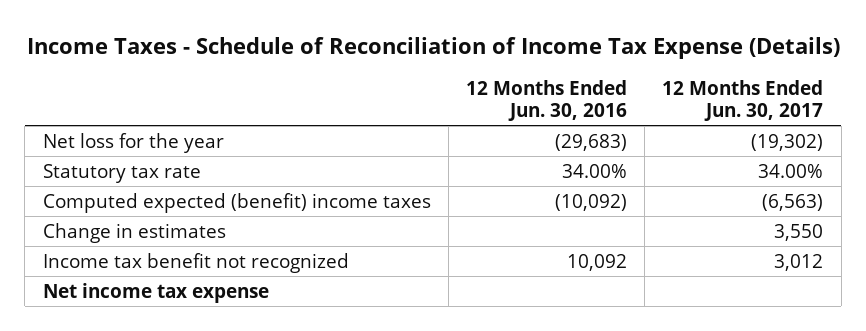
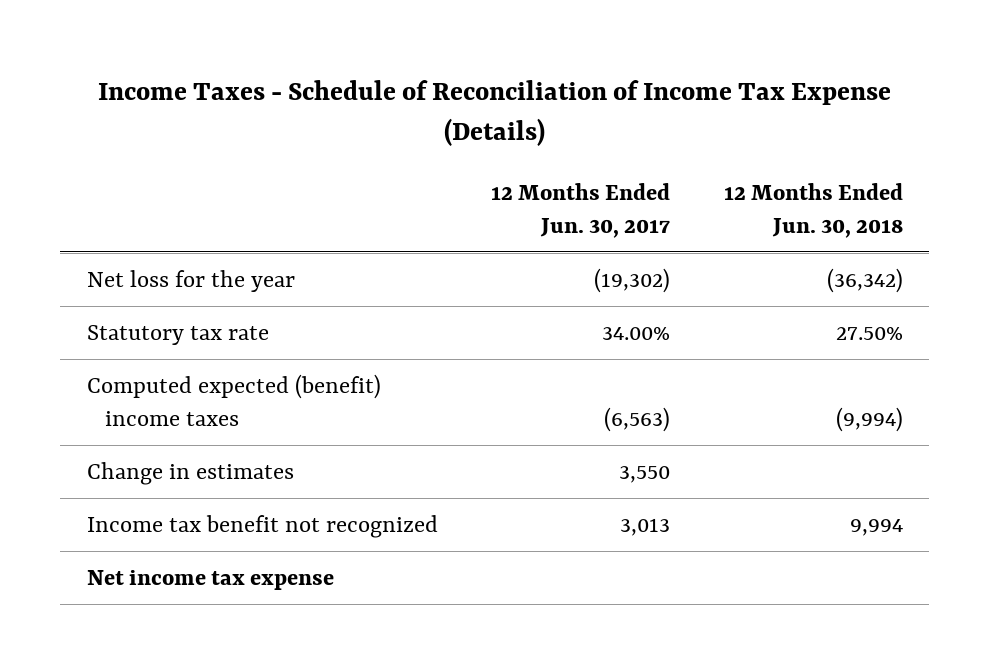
[465,79,627,122] 12 Months Ended Jun. 30, 2016 -> none
none -> [723,182,903,238] 12 Months Ended Jun. 30, 2018
[774,253,824,271] 3,012 -> [620,517,671,536] 3,013

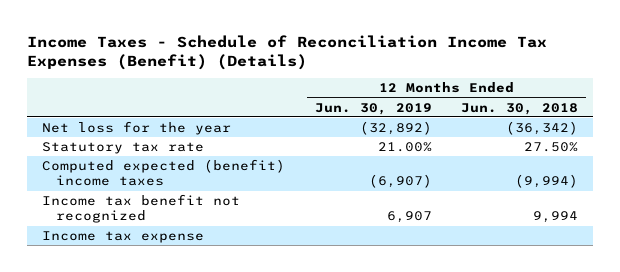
[97,80,891,147] Income Taxes - Schedule of Reconciliation of Income Tax Expense (Details) -> [27,34,548,70] Income Taxes - Schedule of Reconciliation Income Tax Expenses (Benefit) (Details)
[491,182,671,238] 12 Months Ended Jun. 30, 2017 -> none
none -> [314,102,432,115] Jun. 30, 2019
[87,461,295,485] Change in estimates -> none
[87,569,335,590] Net income tax expense -> [42,230,205,243] Income tax expense

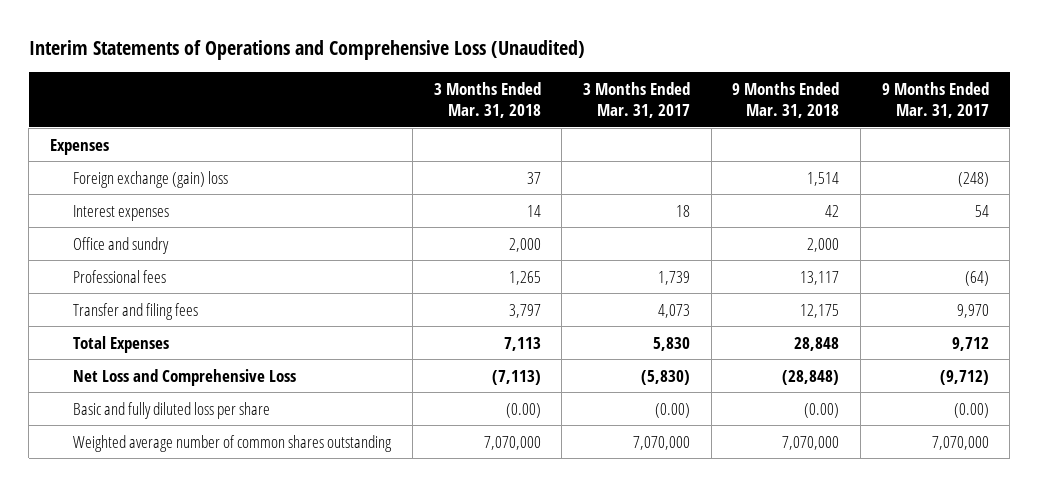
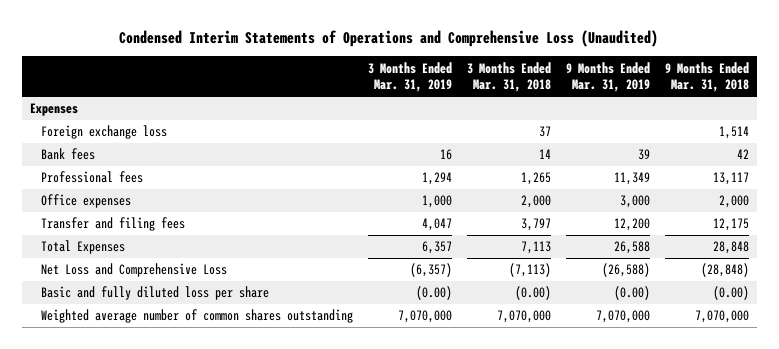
[28,40,585,61] Interim Statements of Operations and Comprehensive Loss (Unaudited) -> [119,29,659,47] Condensed Interim Statements of Operations and Comprehensive Loss (Unaudited)
[583,81,691,119] 3 Months Ended Mar. 31, 2017 -> none
[881,81,989,119] 9 Months Ended Mar. 31, 2017 -> none
none -> [368,61,453,93] 3 Months Ended Mar. 31, 2019
none -> [566,61,651,93] 9 Months Ended Mar. 31, 2019
[73,236,170,254] Office and sundry -> none
[73,170,229,188] Foreign exchange (gain) loss -> [41,125,168,140] Foreign exchange loss
[73,204,170,221] Interest expenses -> [41,148,96,161] Bank fees
none -> [41,194,132,209] Office expenses

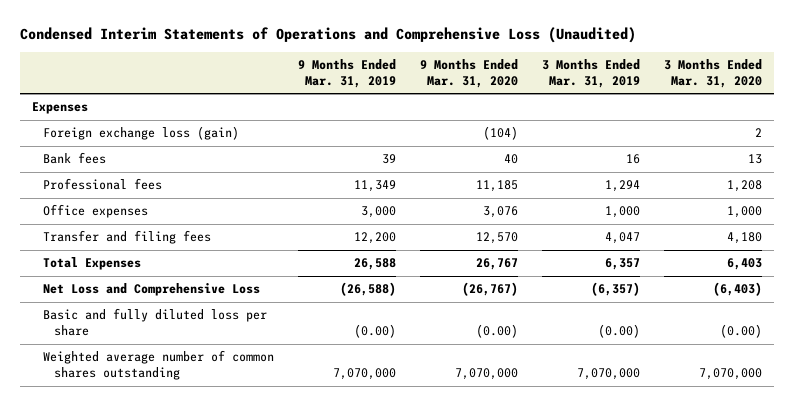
[467,61,552,93] 3 Months Ended Mar. 31, 2018 -> none
[665,61,750,93] 9 Months Ended Mar. 31, 2018 -> none
none -> [420,58,519,88] 9 Months Ended Mar. 31, 2020
none -> [664,58,763,88] 3 Months Ended Mar. 31, 2020
[41,125,168,140] Foreign exchange loss -> [43,126,240,141] Foreign exchange loss (gain)

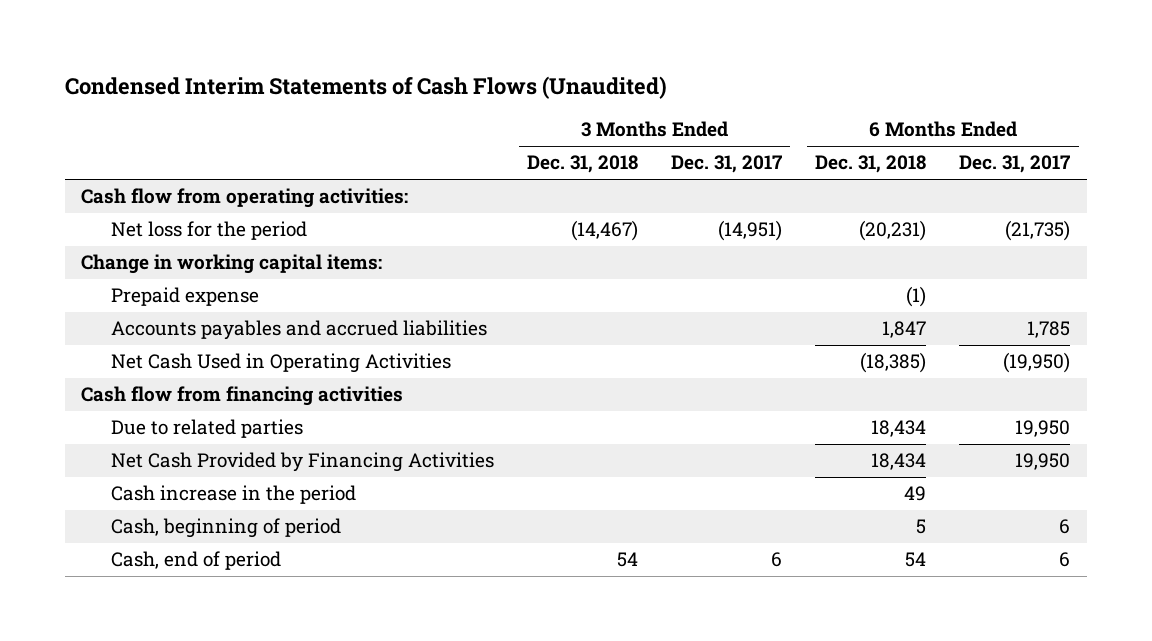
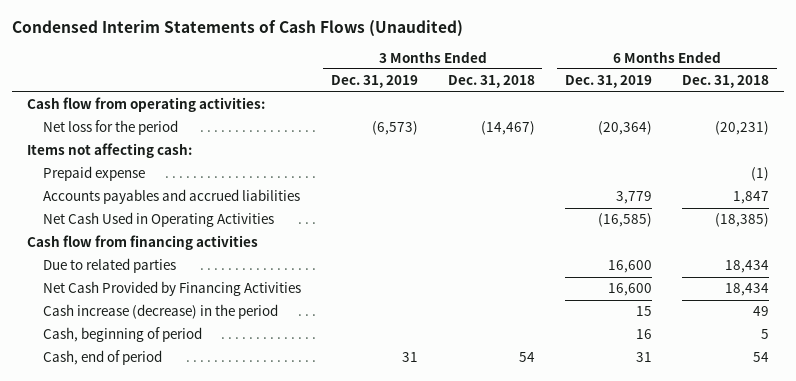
[671,155,783,174] Dec. 31, 2017 -> none
[959,155,1071,174] Dec. 31, 2017 -> none
none -> [330,75,418,89] Dec. 31, 2019
none -> [565,75,653,89] Dec. 31, 2019
[81,254,383,275] Change in working capital items: -> none
none -> [26,143,192,159] Items not affecting cash:
[110,485,356,505] Cash increase in the period -> [42,304,278,320] Cash increase (decrease) in the period

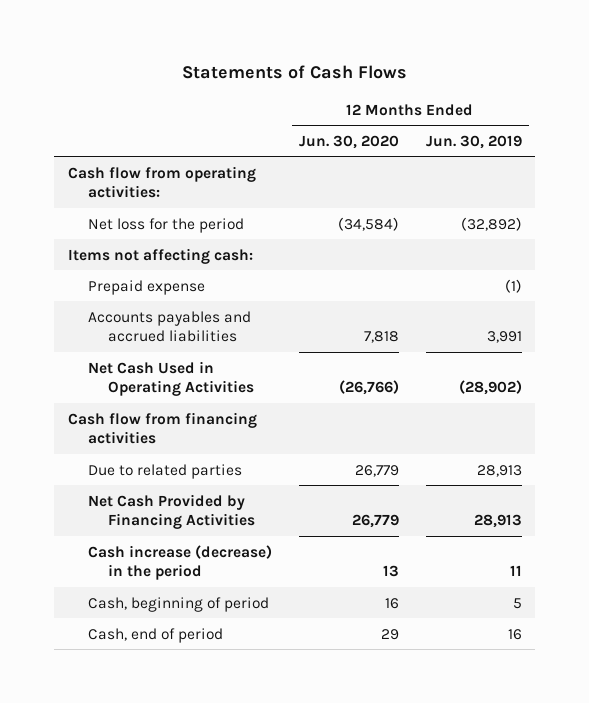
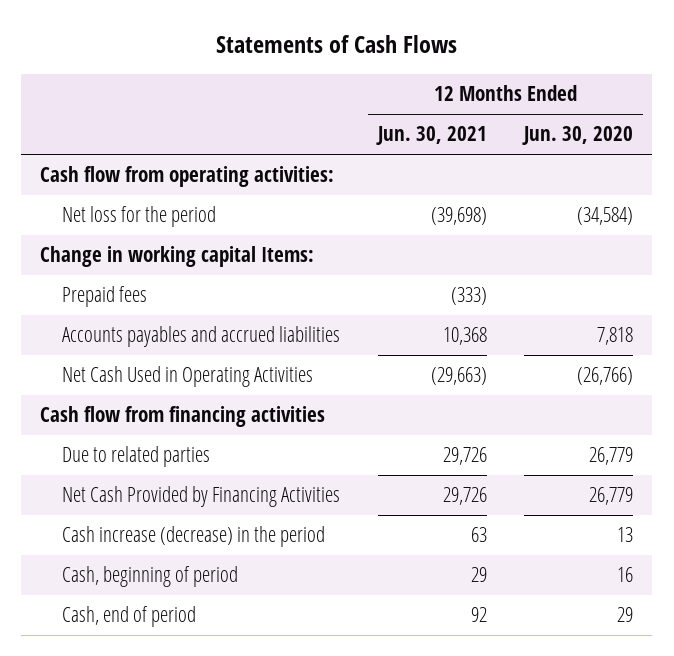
[425,134,522,149] Jun. 30, 2019 -> none
none -> [375,126,487,146] Jun. 30, 2021
[67,247,253,264] Items not affecting cash: -> none
none -> [40,246,315,268] Change in working capital Items:
[87,279,205,295] Prepaid expense -> [61,286,147,308] Prepaid fees

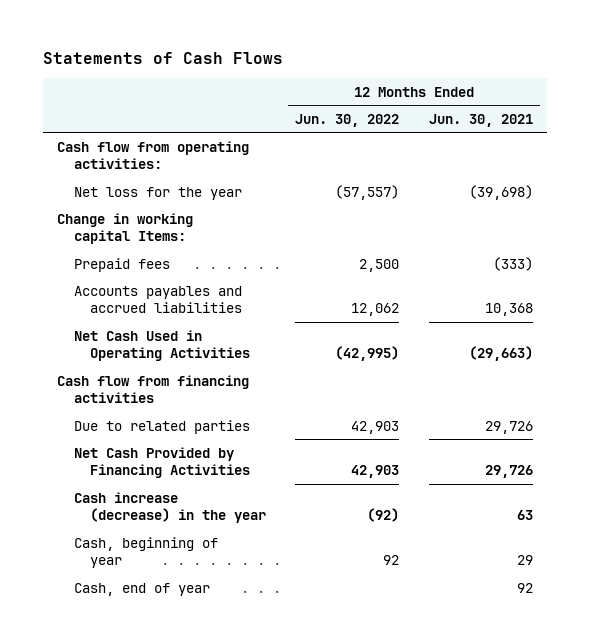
[522,126,634,146] Jun. 30, 2020 -> none
none -> [295,113,400,127] Jun. 30, 2022
[61,206,216,228] Net loss for the period -> [73,186,242,200] Net loss for the year
[61,526,325,548] Cash increase (decrease) in the period -> [73,491,267,524] Cash increase (decrease) in the year
[61,566,238,588] Cash, beginning of period -> [73,536,218,569] Cash, beginning of year
[61,606,196,628] Cash, end of period -> [73,582,210,596] Cash, end of year

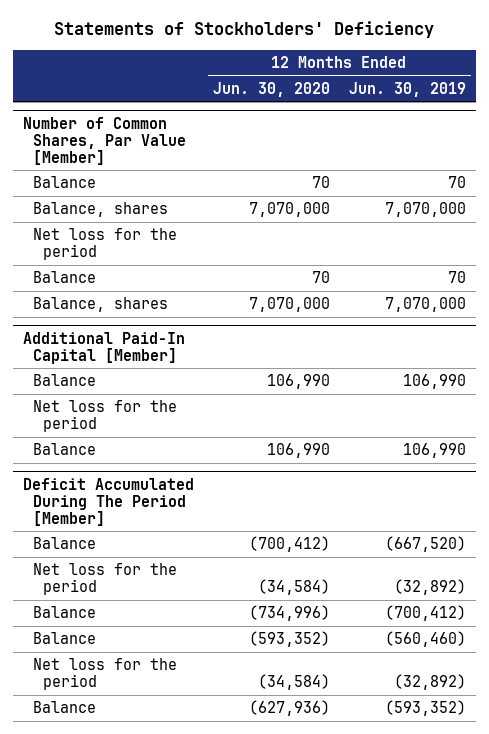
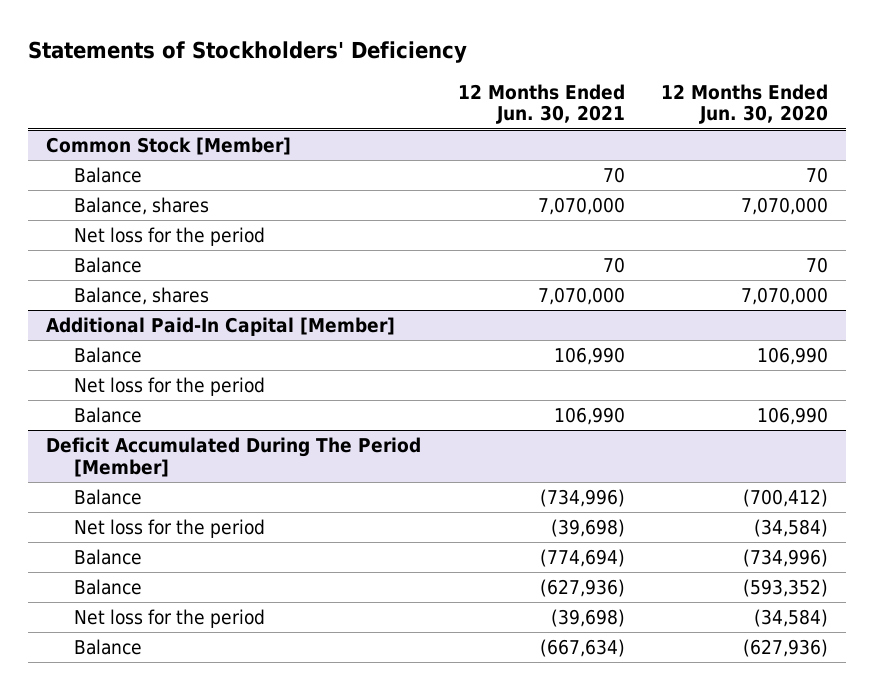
[348,81,466,97] Jun. 30, 2019 -> none
none -> [457,83,625,125] 12 Months Ended Jun. 30, 2021
[22,116,186,165] Number of Common Shares, Par Value [Member] -> [46,137,292,156] Common Stock [Member]

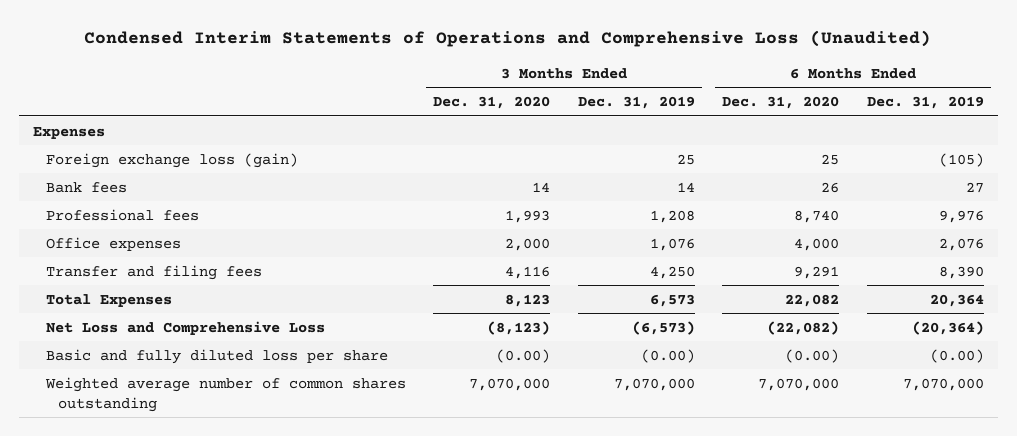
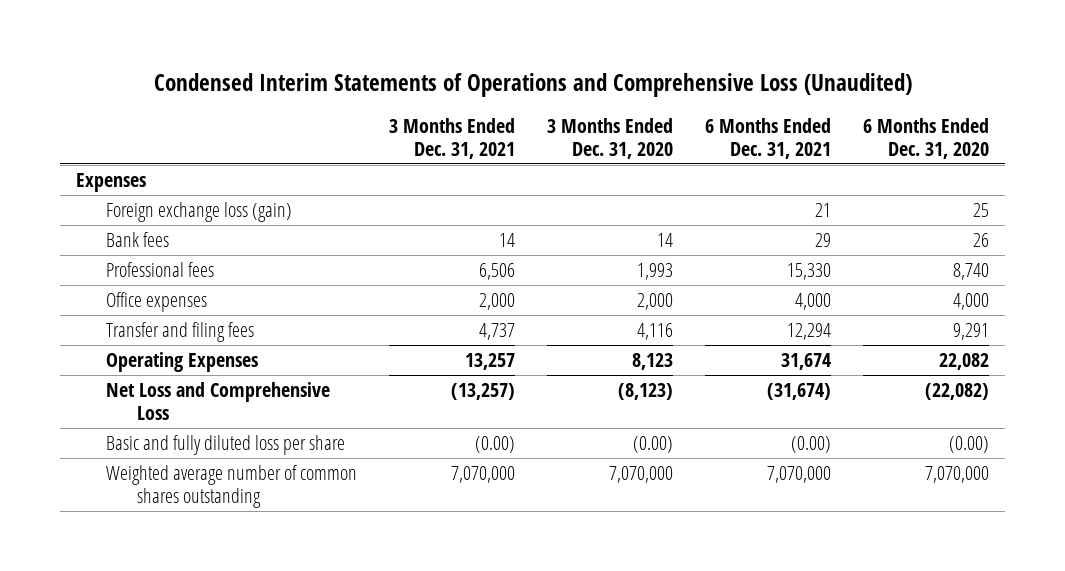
[577,95,695,109] Dec. 31, 2019 -> none
[866,95,984,109] Dec. 31, 2019 -> none
none -> [389,117,516,159] 3 Months Ended Dec. 31, 2021
none -> [705,117,832,159] 6 Months Ended Dec. 31, 2021
[45,293,172,307] Total Expenses -> [106,352,259,373] Operating Expenses

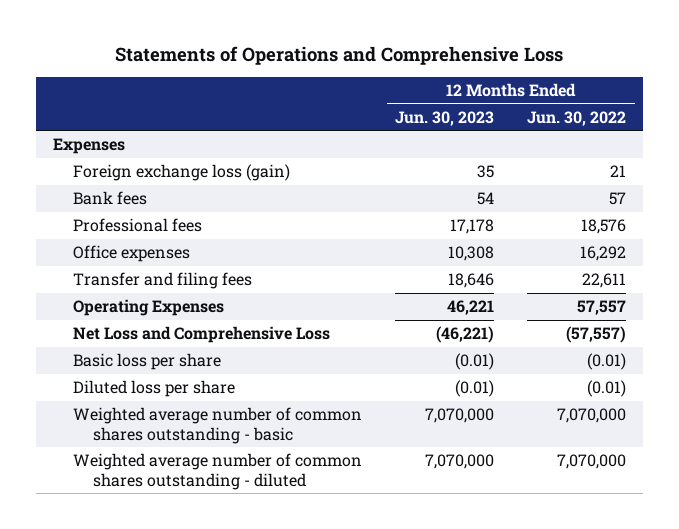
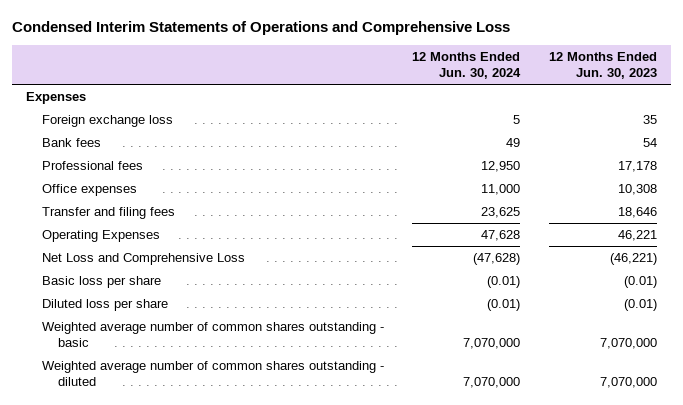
[115,46,564,66] Statements of Operations and Comprehensive Loss -> [11,20,510,35] Condensed Interim Statements of Operations and Comprehensive Loss
[527,110,627,126] Jun. 30, 2022 -> none
none -> [412,52,522,79] 12 Months Ended Jun. 30, 2024
[72,164,290,182] Foreign exchange loss (gain) -> [41,115,173,128] Foreign exchange loss

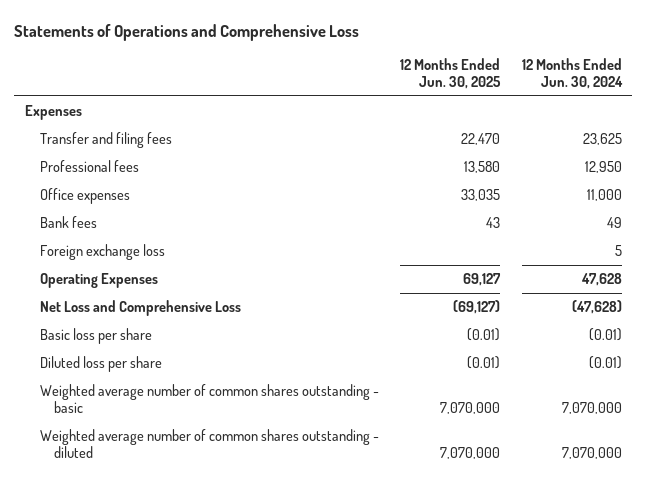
[11,20,510,35] Condensed Interim Statements of Operations and Comprehensive Loss -> [14,23,360,41] Statements of Operations and Comprehensive Loss
[548,52,657,79] 12 Months Ended Jun. 30, 2023 -> none
none -> [400,58,502,90] 12 Months Ended Jun. 30, 2025
[41,207,175,220] Transfer and filing fees -> [39,132,172,149] Transfer and filing fees
[41,138,101,148] Bank fees -> [39,216,97,229] Bank fees
[41,115,173,128] Foreign exchange loss -> [39,244,165,261] Foreign exchange loss

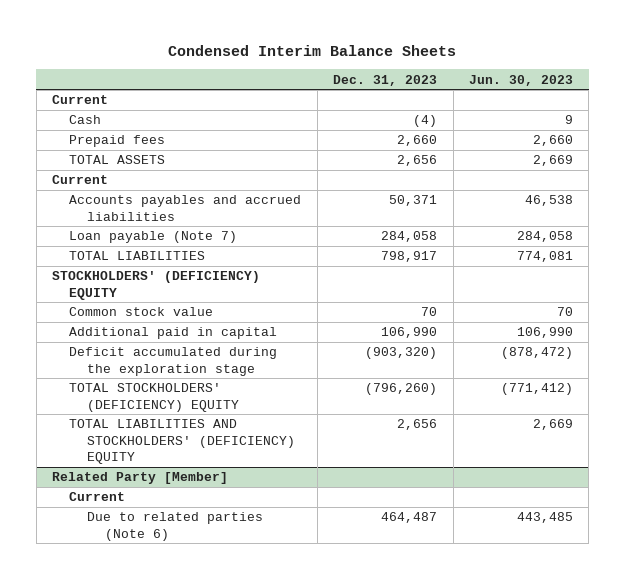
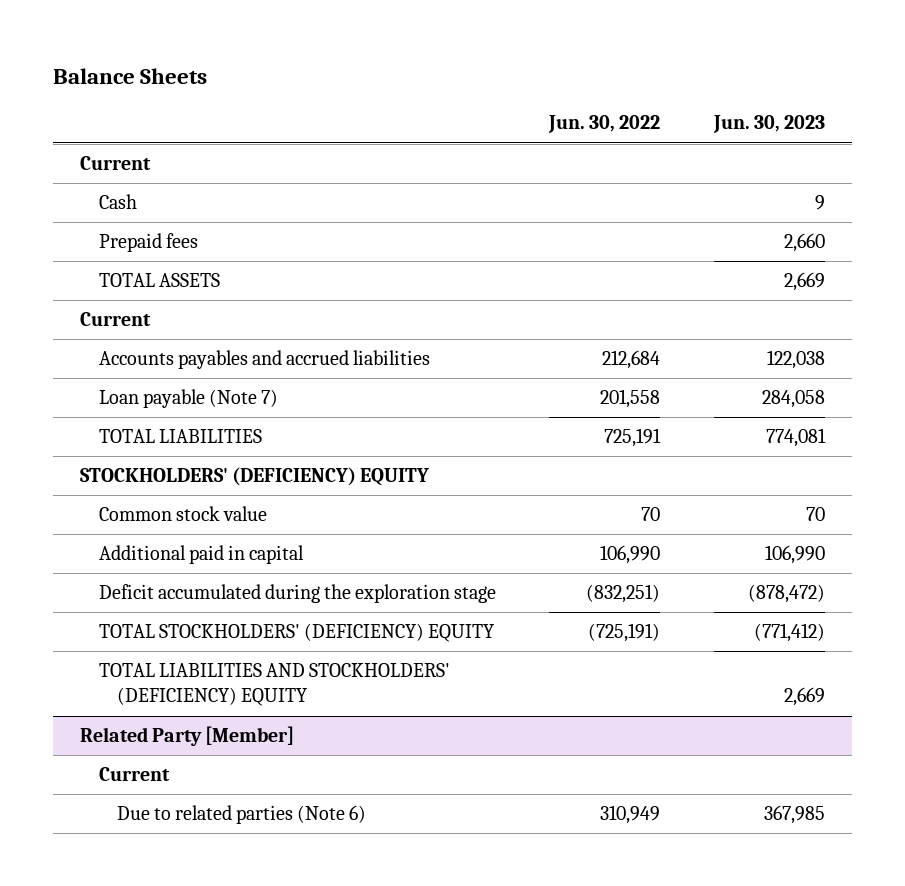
[168,45,457,57] Condensed Interim Balance Sheets -> [53,67,208,84] Balance Sheets
[333,74,438,86] Dec. 31, 2023 -> none
none -> [548,115,661,134] Jun. 30, 2022
[524,195,573,207] 46,538 -> [766,350,825,370] 122,038
[516,512,573,524] 443,485 -> [763,805,825,825] 367,985

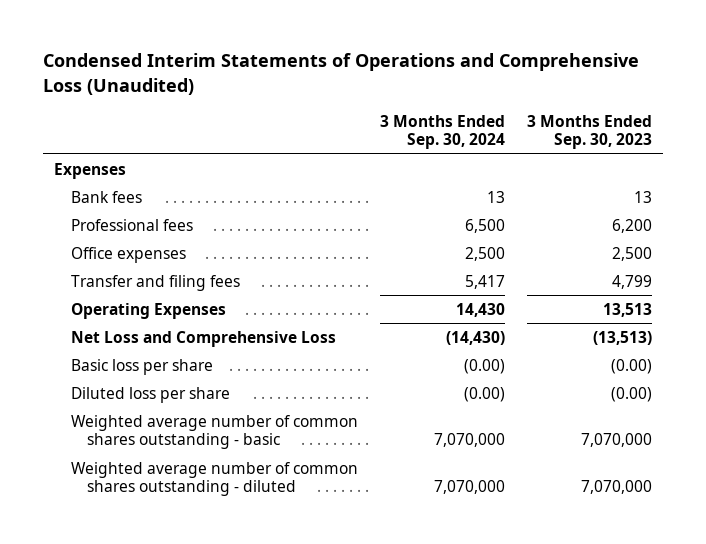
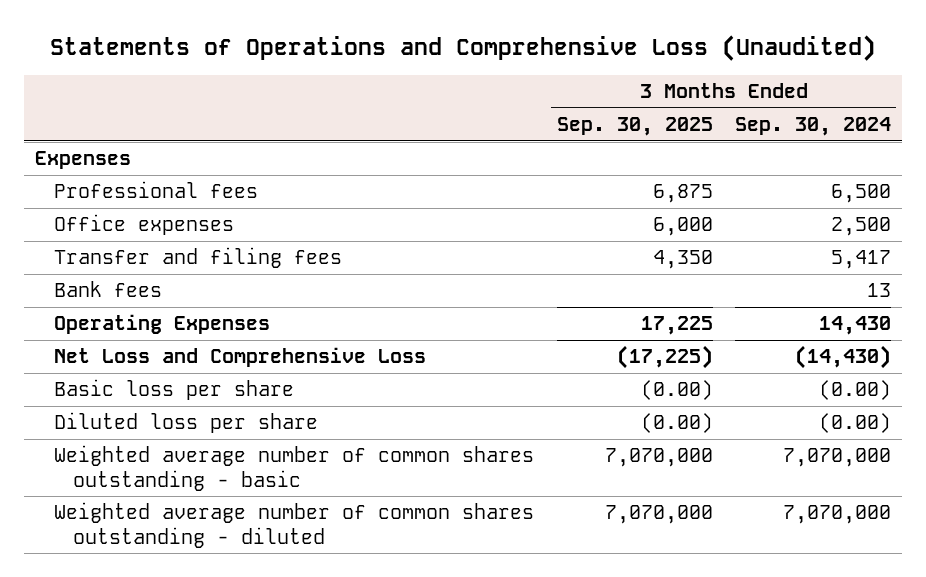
[43,53,640,95] Condensed Interim Statements of Operations and Comprehensive Loss (Unaudited) -> [50,34,877,61] Statements of Operations and Comprehensive Loss (Unaudited)
[526,115,652,150] 3 Months Ended Sep. 30, 2023 -> none
none -> [556,117,713,137] Sep. 30, 2025
[70,190,142,203] Bank fees -> [54,281,163,298] Bank fees

